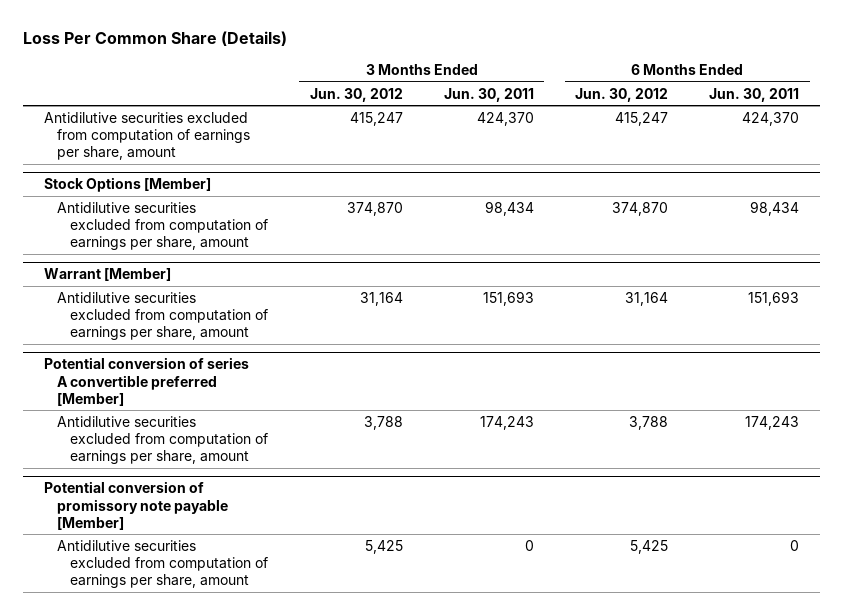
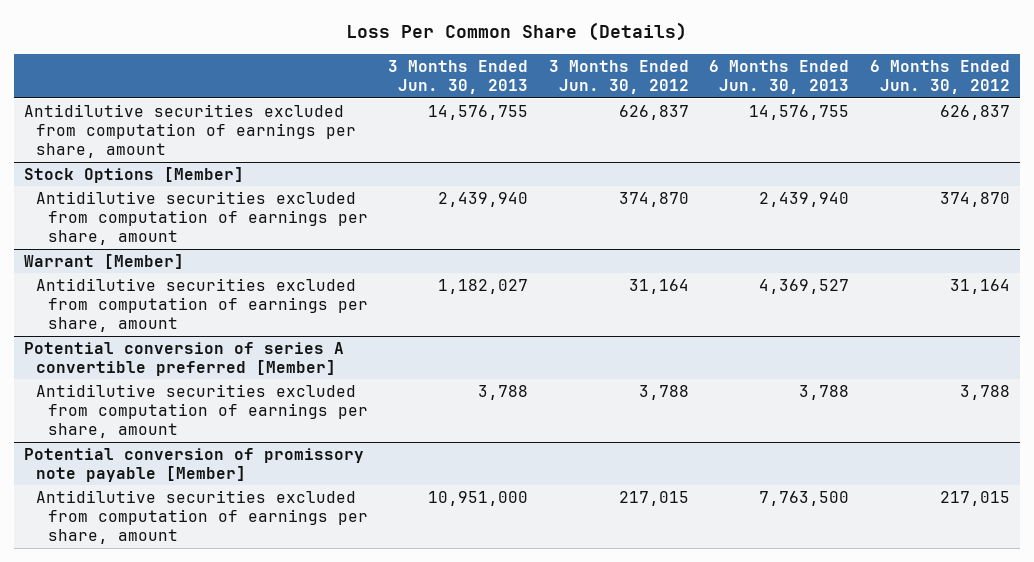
[443,87,534,102] Jun. 30, 2011 -> none
[709,87,800,102] Jun. 30, 2011 -> none
none -> [388,60,529,95] 3 Months Ended Jun. 30, 2013
none -> [709,60,850,95] 6 Months Ended Jun. 30, 2013
[349,111,403,126] 415,247 -> [618,104,689,120] 626,837
[615,111,669,126] 415,247 -> [940,104,1011,120] 626,837
[364,539,403,554] 5,425 -> [618,490,689,506] 217,015
[630,539,669,554] 5,425 -> [940,490,1011,506] 217,015

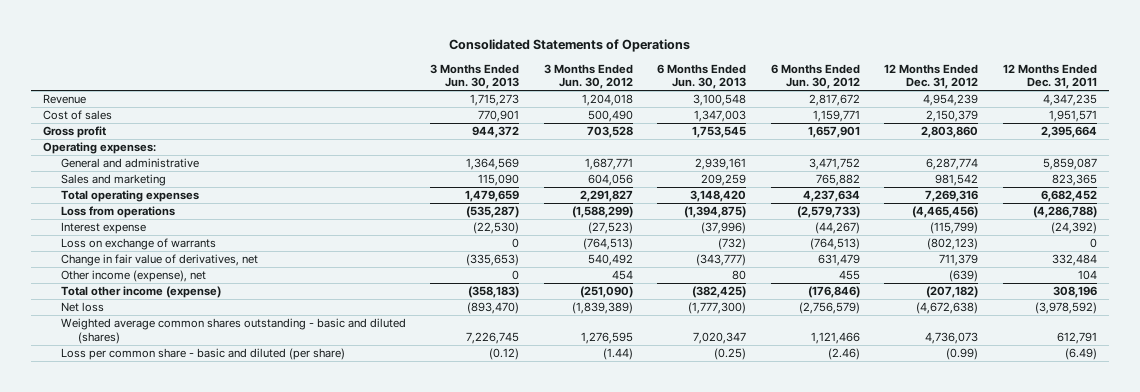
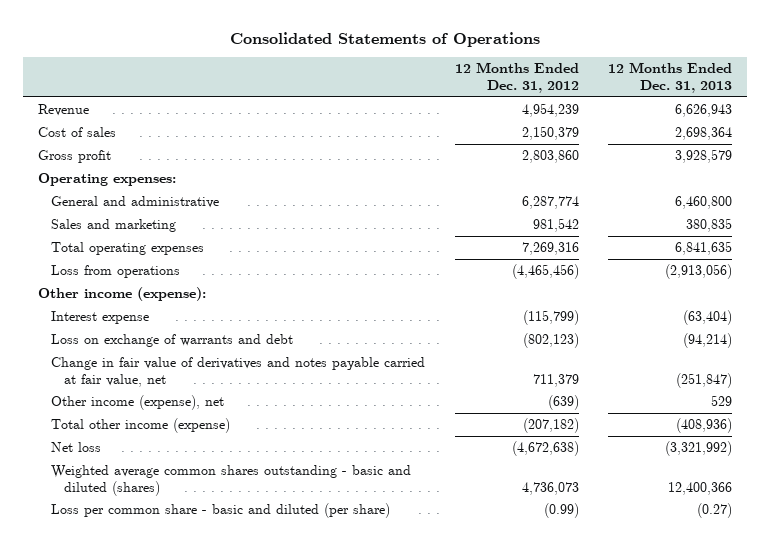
[430,63,520,90] 3 Months Ended Jun. 30, 2013 -> none
[543,63,633,90] 3 Months Ended Jun. 30, 2012 -> none
[657,63,747,90] 6 Months Ended Jun. 30, 2013 -> none
[770,63,860,90] 6 Months Ended Jun. 30, 2012 -> none
[1002,63,1097,90] 12 Months Ended Dec. 31, 2011 -> none
none -> [608,62,733,93] 12 Months Ended Dec. 31, 2013
none -> [37,287,206,302] Other income (expense):
[60,238,216,251] Loss on exchange of warrants -> [50,334,293,348] Loss on exchange of warrants and debt
[60,254,258,267] Change in fair value of derivatives, net -> [50,357,425,387] Change in fair value of derivatives and notes payable carried at fair value, net

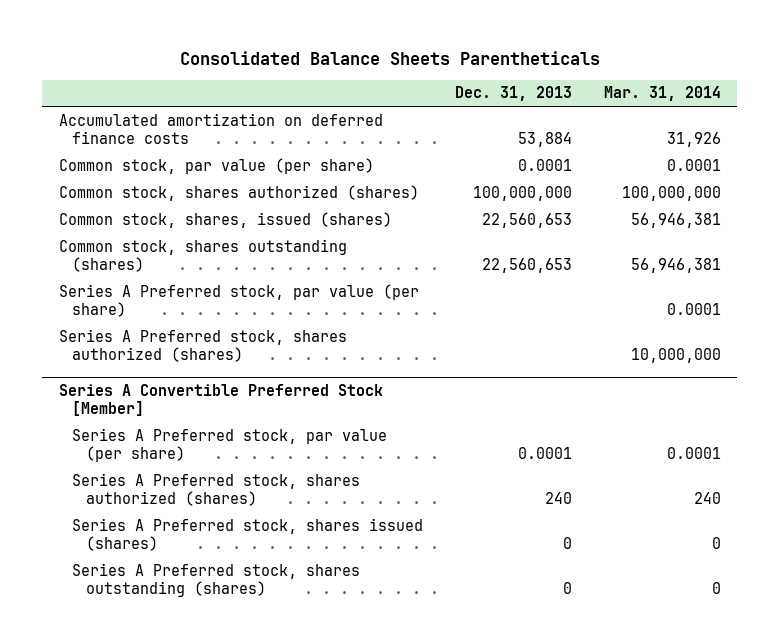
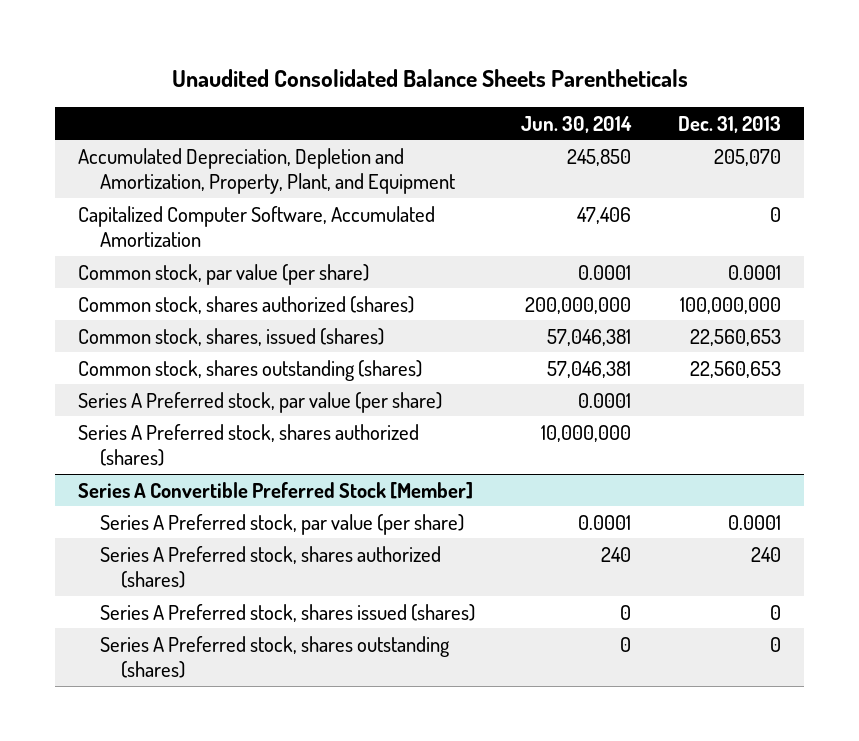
[179,51,600,66] Consolidated Balance Sheets Parentheticals -> [171,68,688,87] Unaudited Consolidated Balance Sheets Parentheticals
[604,86,722,102] Mar. 31, 2014 -> none
none -> [521,115,633,133] Jun. 30, 2014
[58,112,383,144] Accumulated amortization on deferred finance costs -> none
none -> [78,147,455,195] Accumulated Depreciation, Depletion and Amortization, Property, Plant, and Equipment
none -> [78,205,436,248] Capitalized Computer Software, Accumulated Amortization

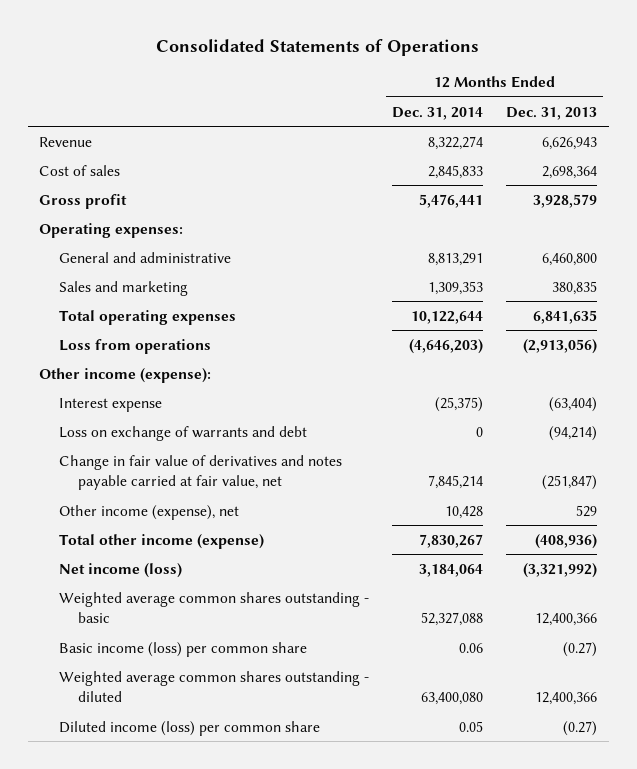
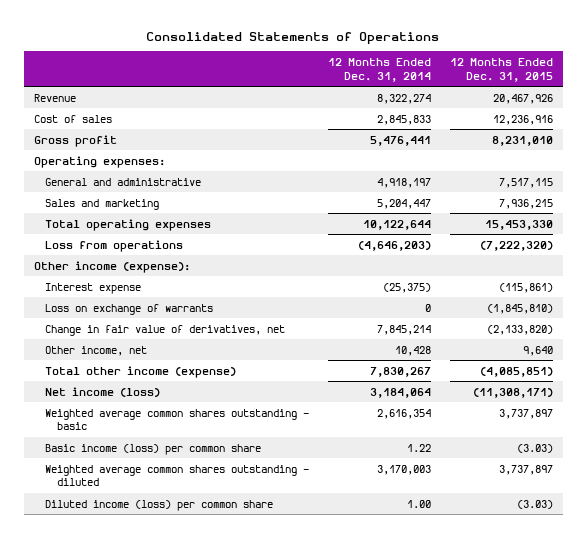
[506,106,598,120] Dec. 31, 2013 -> none
none -> [450,57,554,82] 12 Months Ended Dec. 31, 2015
[428,252,484,266] 8,813,291 -> [377,177,432,188] 4,918,197
[428,280,484,295] 1,309,353 -> [377,198,432,209] 5,204,447
[58,425,307,441] Loss on exchange of warrants and debt -> [45,303,214,315] Loss on exchange of warrants
[58,454,342,491] Change in fair value of derivatives and notes payable carried at fair value, net -> [45,324,286,336] Change in fair value of derivatives, net
[58,504,239,520] Other income (expense), net -> [45,345,148,356] Other income, net
[421,612,484,627] 52,327,088 -> [377,408,432,419] 2,616,354
[459,642,484,653] 0.06 -> [407,443,432,452] 1.22
[421,692,484,706] 63,400,080 -> [377,464,432,475] 3,170,003
[459,720,484,732] 0.05 -> [407,499,432,508] 1.00

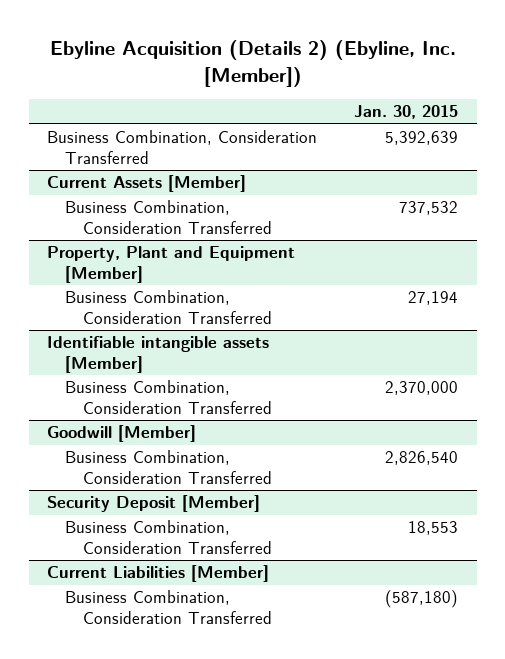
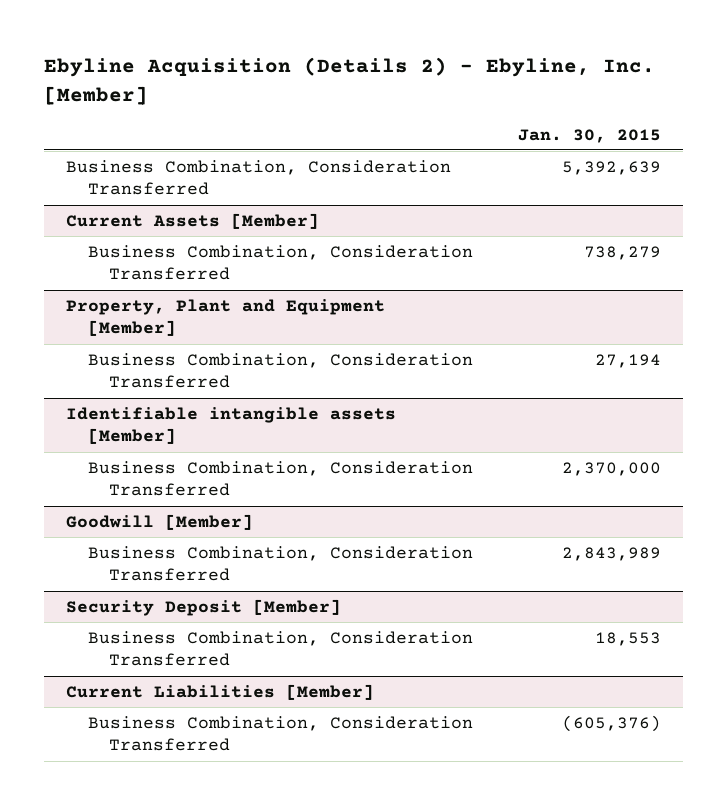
[49,40,456,87] Ebyline Acquisition (Details 2) (Ebyline, Inc. [Member]) -> [44,57,656,105] Ebyline Acquisition (Details 2) - Ebyline, Inc. [Member]
[399,201,459,216] 737,532 -> [583,245,661,260] 738,279
[385,451,459,466] 2,826,540 -> [561,546,661,561] 2,843,989
[385,590,459,609] (587,180) -> [561,714,661,732] (605,376)

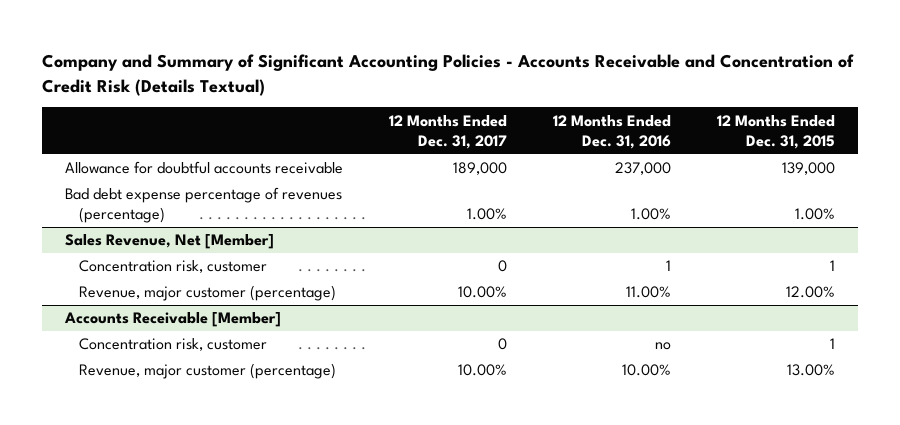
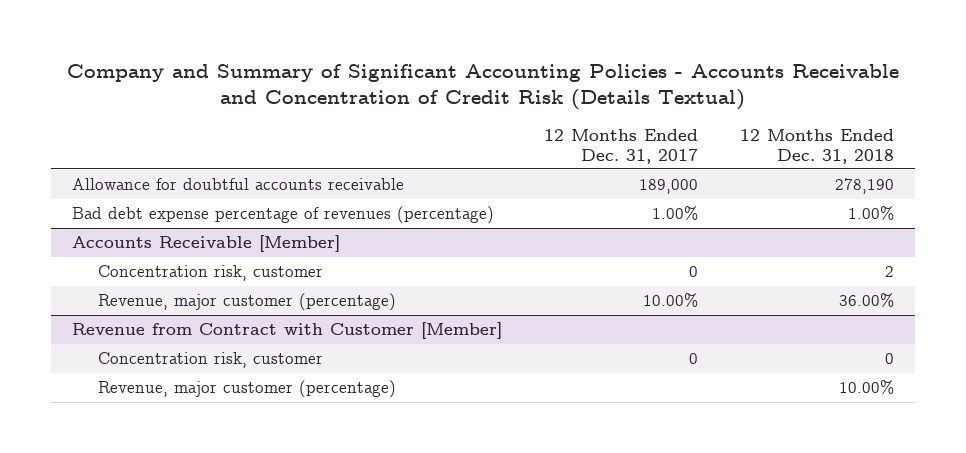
[552,114,671,149] 12 Months Ended Dec. 31, 2016 -> none
[716,114,835,149] 12 Months Ended Dec. 31, 2015 -> none
none -> [740,128,895,164] 12 Months Ended Dec. 31, 2018
[65,234,275,250] Sales Revenue, Net [Member] -> none
[78,260,267,274] Concentration risk, customer -> none
[78,285,336,302] Revenue, major customer (percentage) -> none
none -> [72,322,503,340] Revenue from Contract with Customer [Member]
none -> [97,352,323,369] Concentration risk, customer
none -> [97,380,396,399] Revenue, major customer (percentage)

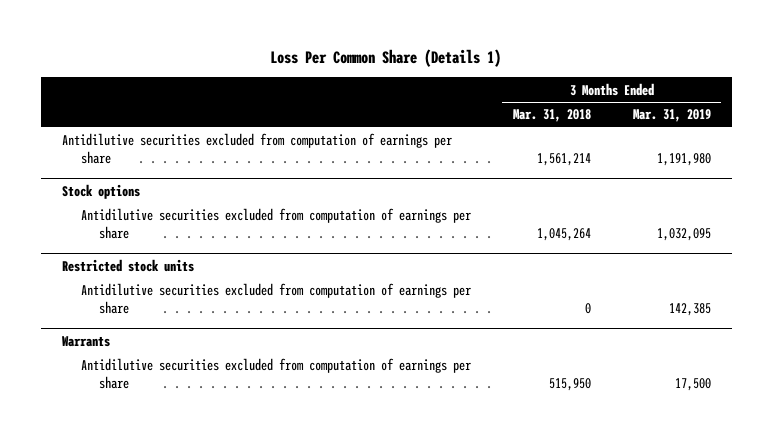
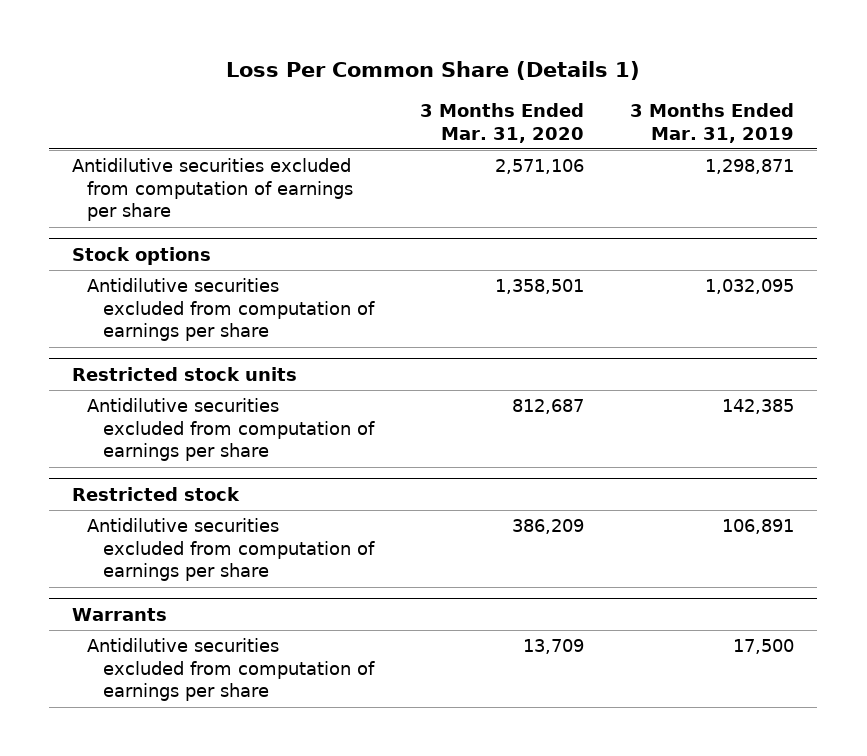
[512,109,591,123] Mar. 31, 2018 -> none
none -> [419,103,584,143] 3 Months Ended Mar. 31, 2020
[656,152,711,166] 1,191,980 -> [705,159,795,175] 1,298,871
none -> [72,486,241,501] Restricted stock
none -> [87,518,375,582] Antidilutive securities excluded from computation of earnings per share

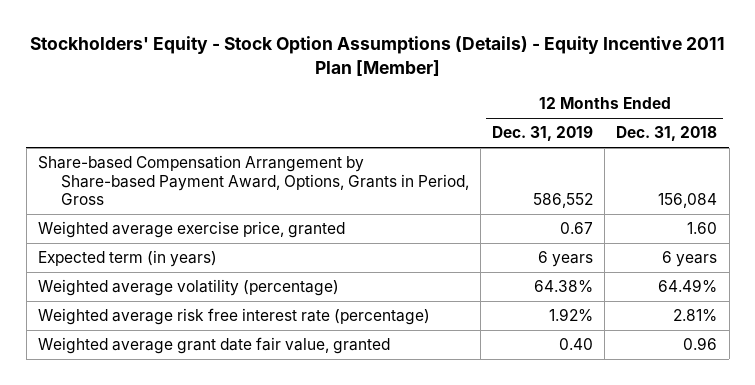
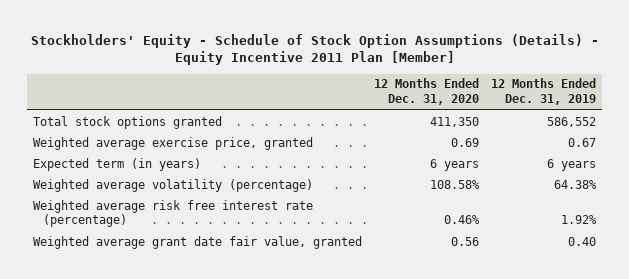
[29,36,725,76] Stockholders' Equity - Stock Option Assumptions (Details) - Equity Incentive 2011 Plan [Member] -> [30,33,599,66] Stockholders' Equity - Schedule of Stock Option Assumptions (Details) - Equity Incentive 2011 Plan [Member]
[616,126,718,142] Dec. 31, 2018 -> none
none -> [374,78,480,105] 12 Months Ended Dec. 31, 2020
[38,155,469,206] Share-based Compensation Arrangement by Share-based Payment Award, Options, Grants in Period, Gross -> [33,115,223,129] Total stock options granted

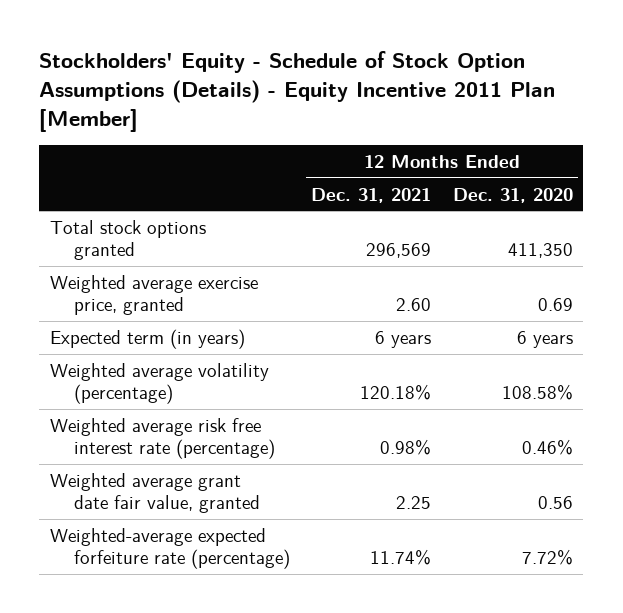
[490,78,596,105] 12 Months Ended Dec. 31, 2019 -> none
none -> [311,187,432,203] Dec. 31, 2021
none -> [49,527,291,570] Weighted-average expected forfeiture rate (percentage)

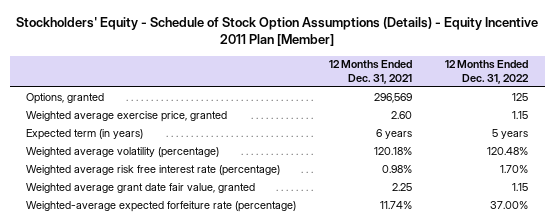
[452,187,573,203] Dec. 31, 2020 -> none
none -> [445,60,530,85] 12 Months Ended Dec. 31, 2022
[49,219,206,261] Total stock options granted -> [26,92,105,104] Options, granted

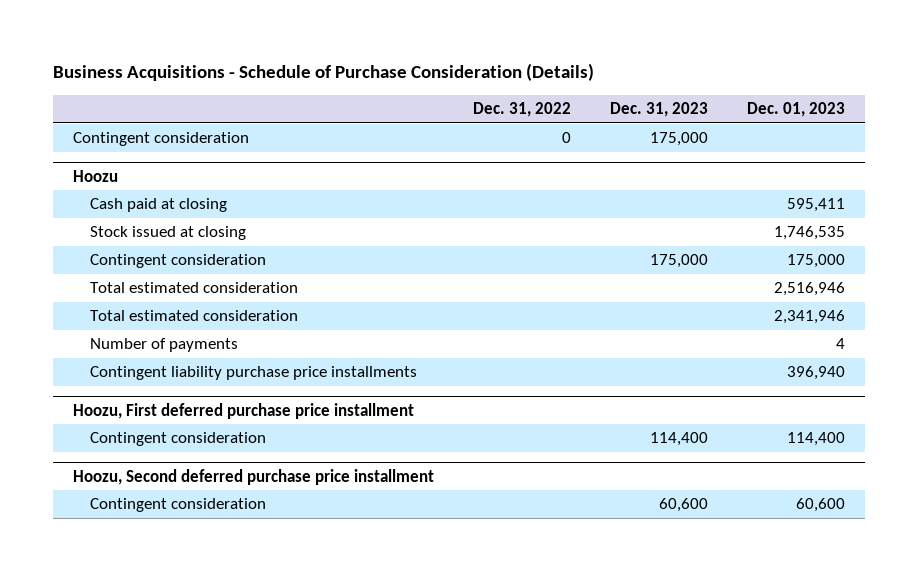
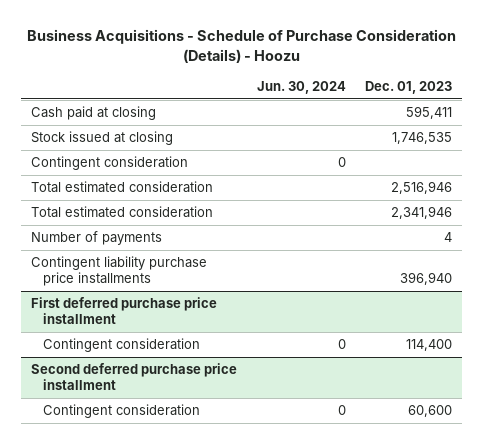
[52,63,594,82] Business Acquisitions - Schedule of Purchase Consideration (Details) -> [26,28,456,63] Business Acquisitions - Schedule of Purchase Consideration (Details) - Hoozu
[472,102,571,118] Dec. 31, 2022 -> none
[609,102,708,118] Dec. 31, 2023 -> none
none -> [256,80,346,94] Jun. 30, 2024
[72,169,118,182] Hoozu -> none
[89,254,266,269] Contingent consideration -> none
[72,132,249,147] Contingent consideration -> [30,156,188,171] Contingent consideration
[72,402,414,419] Hoozu, First deferred purchase price installment -> [30,297,217,324] First deferred purchase price installment
[72,468,434,485] Hoozu, Second deferred purchase price installment -> [30,363,237,390] Second deferred purchase price installment

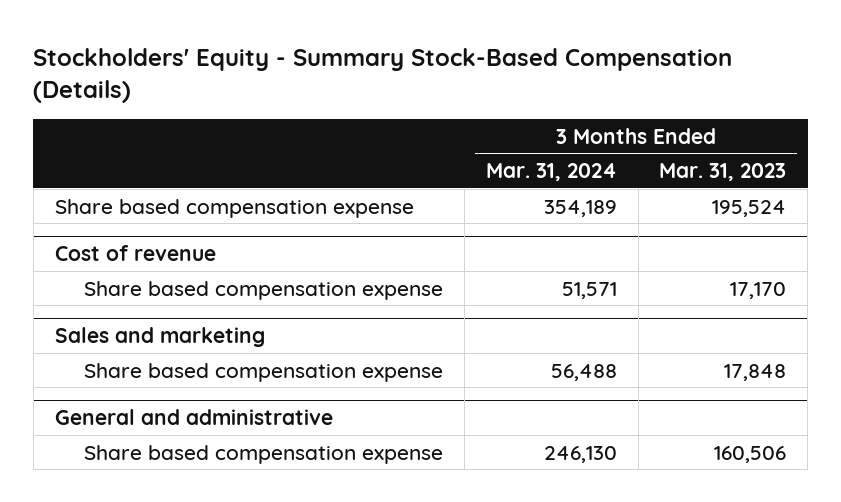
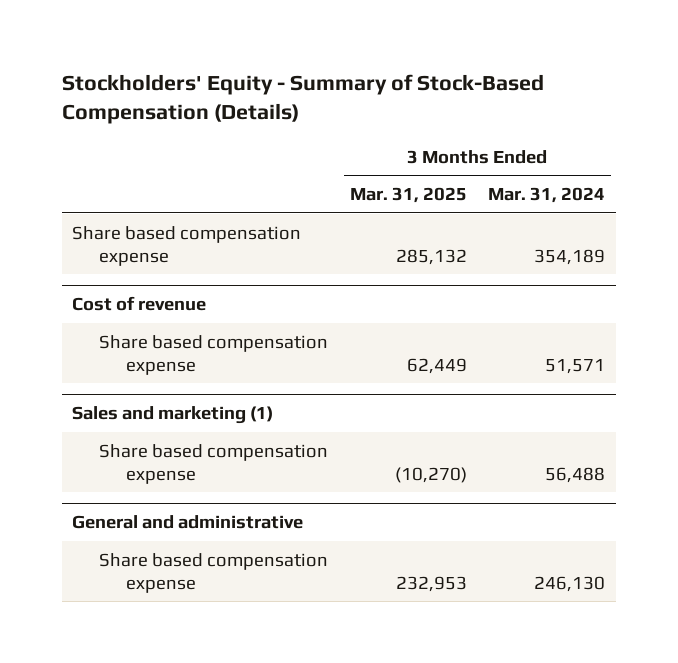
[33,47,733,104] Stockholders' Equity - Summary Stock-Based Compensation (Details) -> [61,74,544,125] Stockholders' Equity - Summary of Stock-Based Compensation (Details)
[659,162,787,181] Mar. 31, 2023 -> none
none -> [349,186,467,203] Mar. 31, 2025
[54,327,265,348] Sales and marketing -> [72,406,274,425] Sales and marketing (1)

